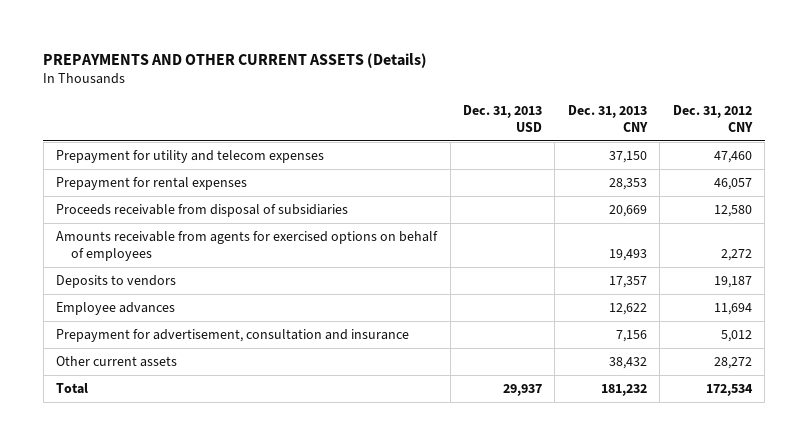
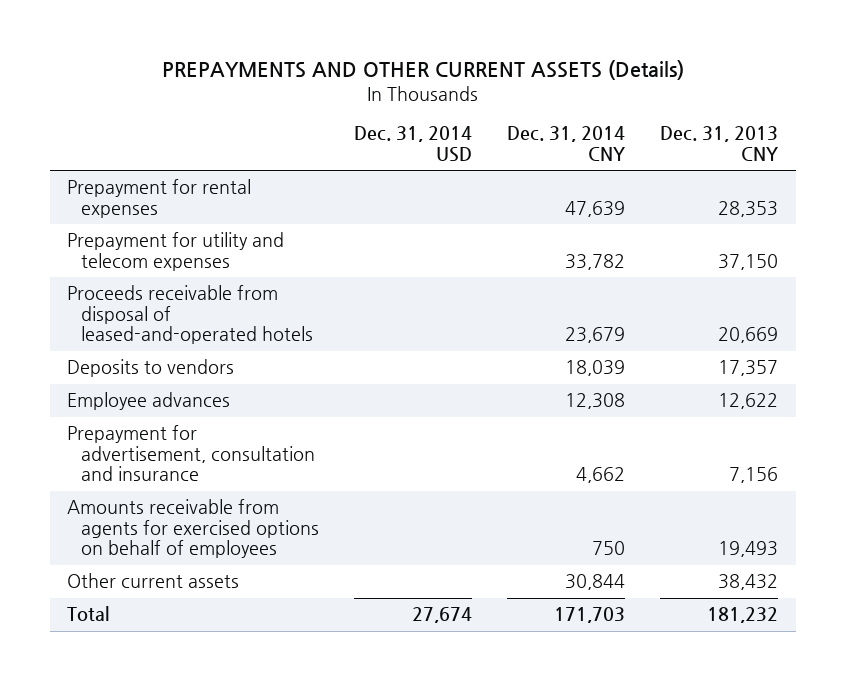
[462,105,542,132] Dec. 31, 2013 USD -> none
[672,105,753,132] Dec. 31, 2012 CNY -> none
none -> [353,126,472,162] Dec. 31, 2014 USD
none -> [506,126,625,161] Dec. 31, 2014 CNY
[56,150,325,164] Prepayment for utility and telecom expenses -> [67,232,285,271] Prepayment for utility and telecom expenses
[56,204,349,218] Proceeds receivable from disposal of subsidiaries -> [67,285,313,345] Proceeds receivable from disposal of leased-and-operated hotels
[56,231,439,261] Amounts receivable from agents for exercised options on behalf of employees -> [67,499,319,559] Amounts receivable from agents for exercised options on behalf of employees

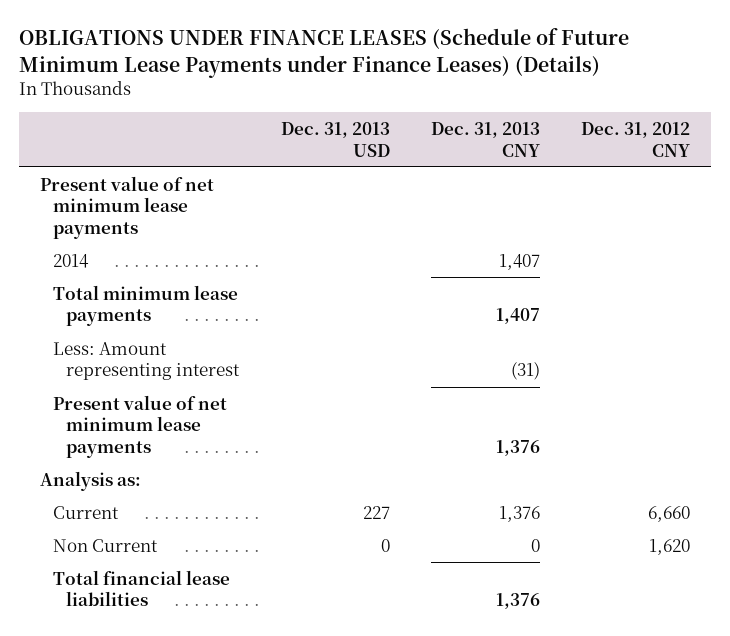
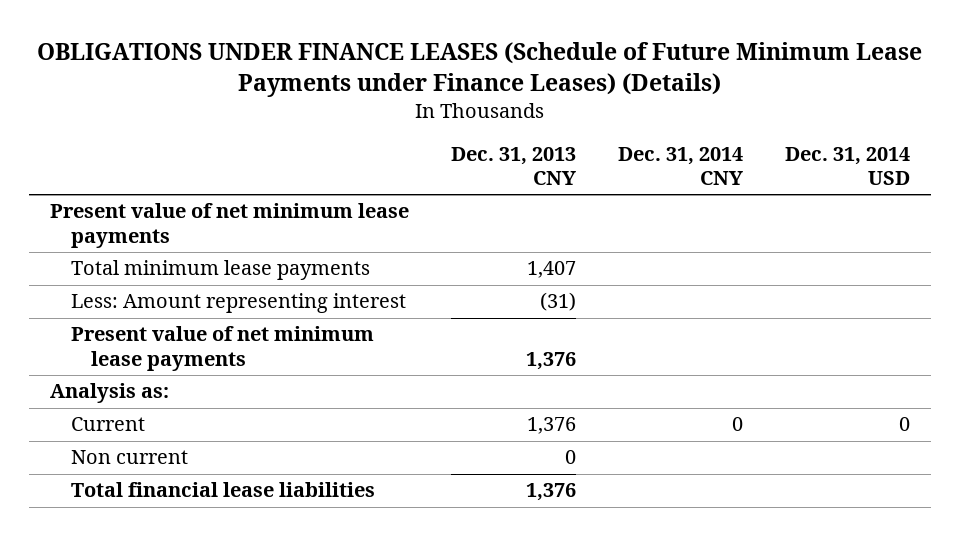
[280,121,390,157] Dec. 31, 2013 USD -> none
[581,121,691,157] Dec. 31, 2012 CNY -> none
none -> [618,146,744,186] Dec. 31, 2014 CNY
none -> [785,146,911,186] Dec. 31, 2014 USD
[52,253,89,268] 2014 -> none
[52,538,158,552] Non Current -> [70,450,188,465] Non current

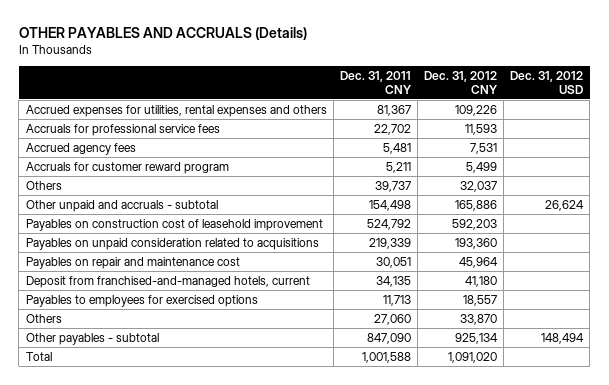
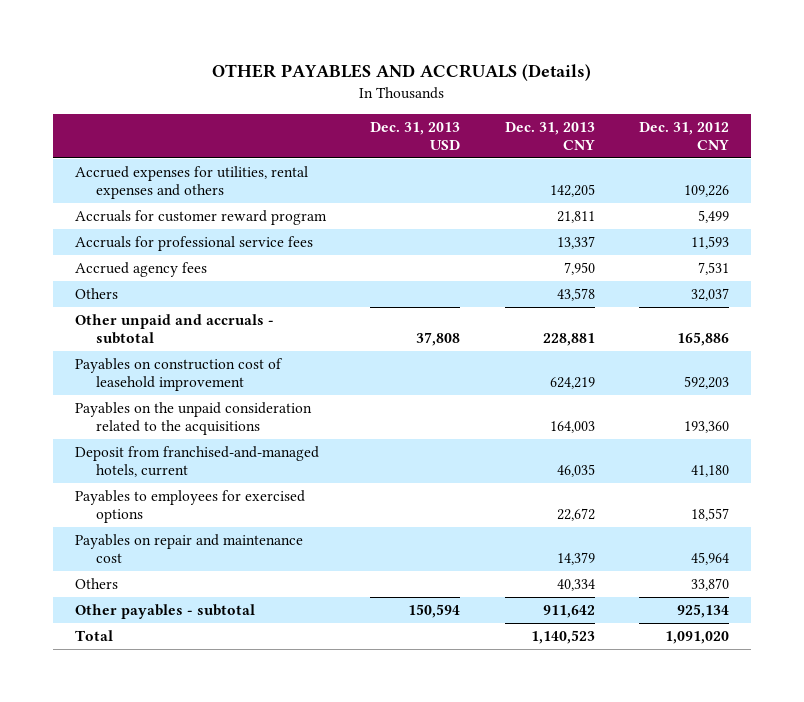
[339,70,412,94] Dec. 31, 2011 CNY -> none
[510,70,584,94] Dec. 31, 2012 USD -> none
none -> [370,121,461,150] Dec. 31, 2013 USD
none -> [504,121,595,150] Dec. 31, 2013 CNY
[25,161,229,174] Accruals for customer reward program -> [74,210,327,226] Accruals for customer reward program
[25,237,319,250] Payables on unpaid consideration related to acquisitions -> [74,402,312,436] Payables on the unpaid consideration related to the acquisitions
[25,256,240,269] Payables on repair and maintenance cost -> [74,534,303,564] Payables on repair and maintenance cost

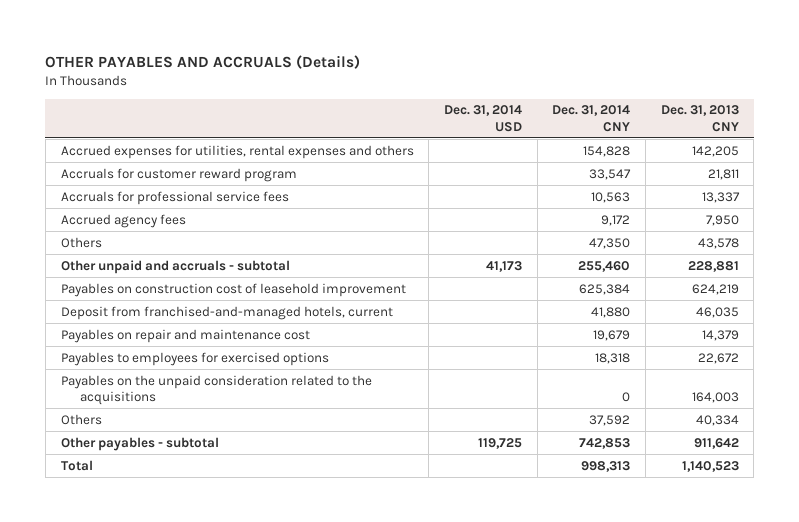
[370,121,461,150] Dec. 31, 2013 USD -> none
[639,121,730,150] Dec. 31, 2012 CNY -> none
none -> [443,105,522,132] Dec. 31, 2014 USD
none -> [552,105,631,132] Dec. 31, 2014 CNY
[74,490,305,524] Payables to employees for exercised options -> [60,351,329,366] Payables to employees for exercised options
[74,402,312,436] Payables on the unpaid consideration related to the acquisitions -> [60,374,372,406] Payables on the unpaid consideration related to the acquisitions

